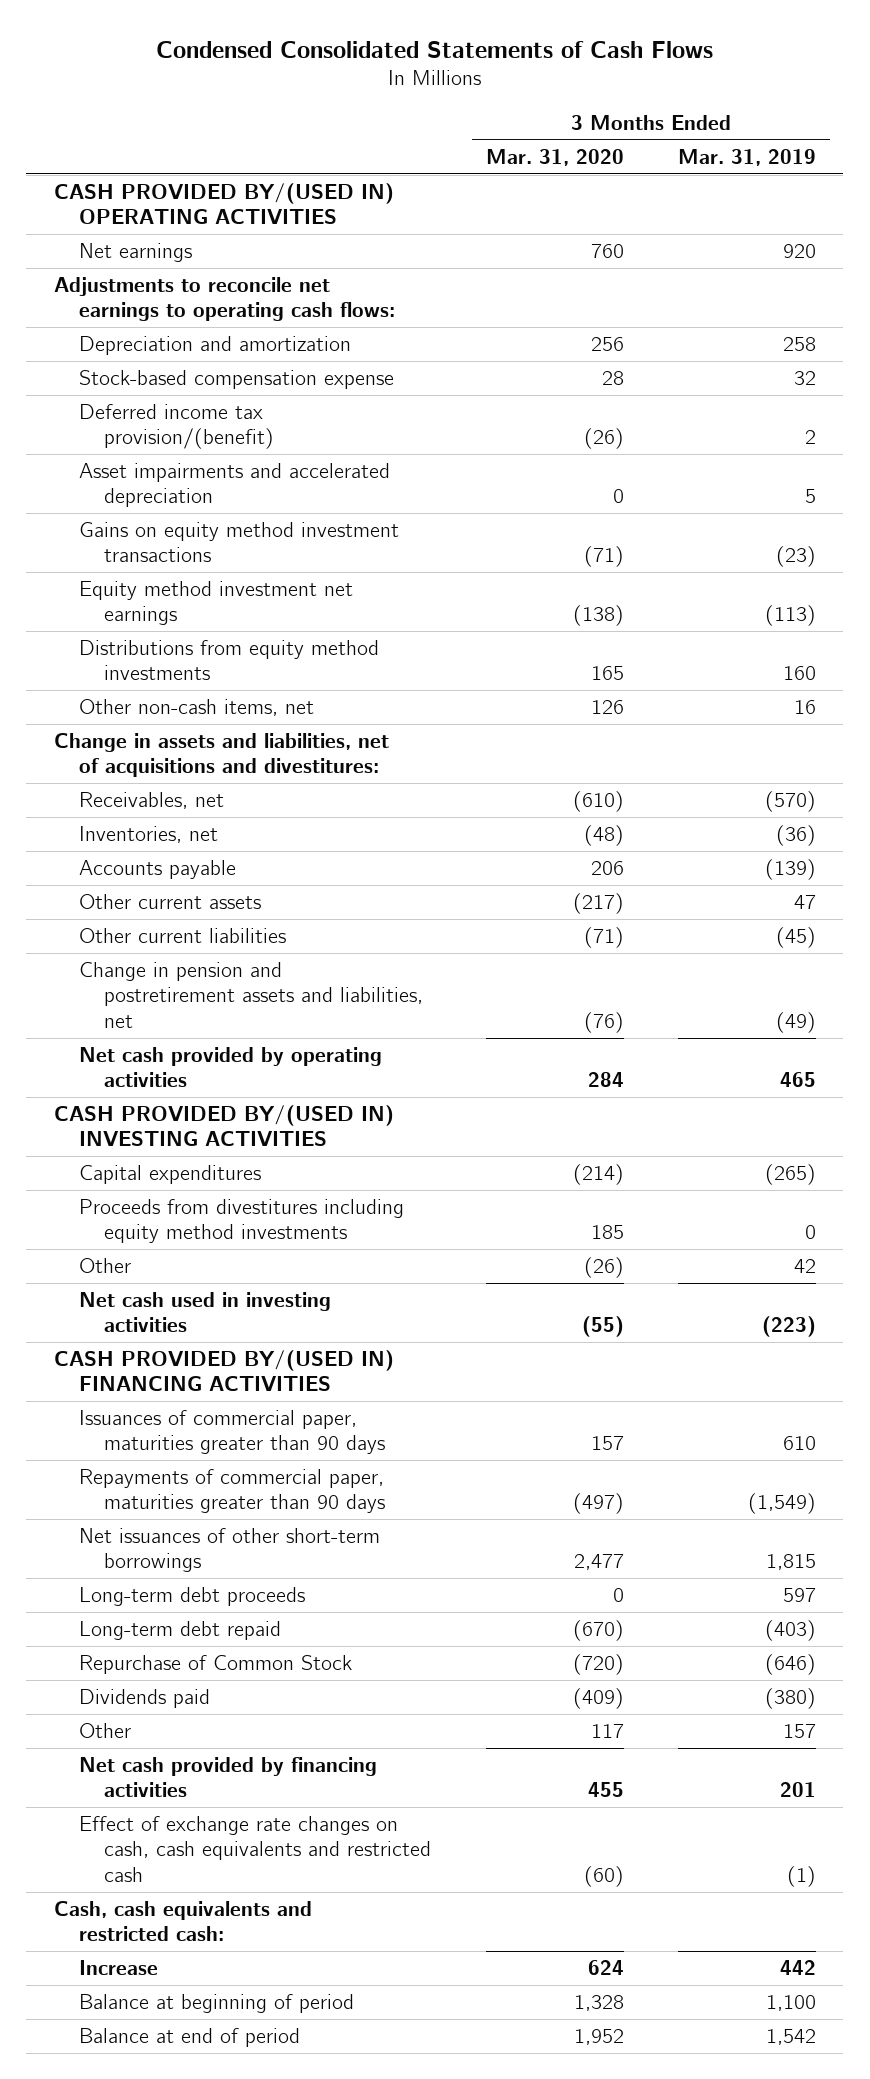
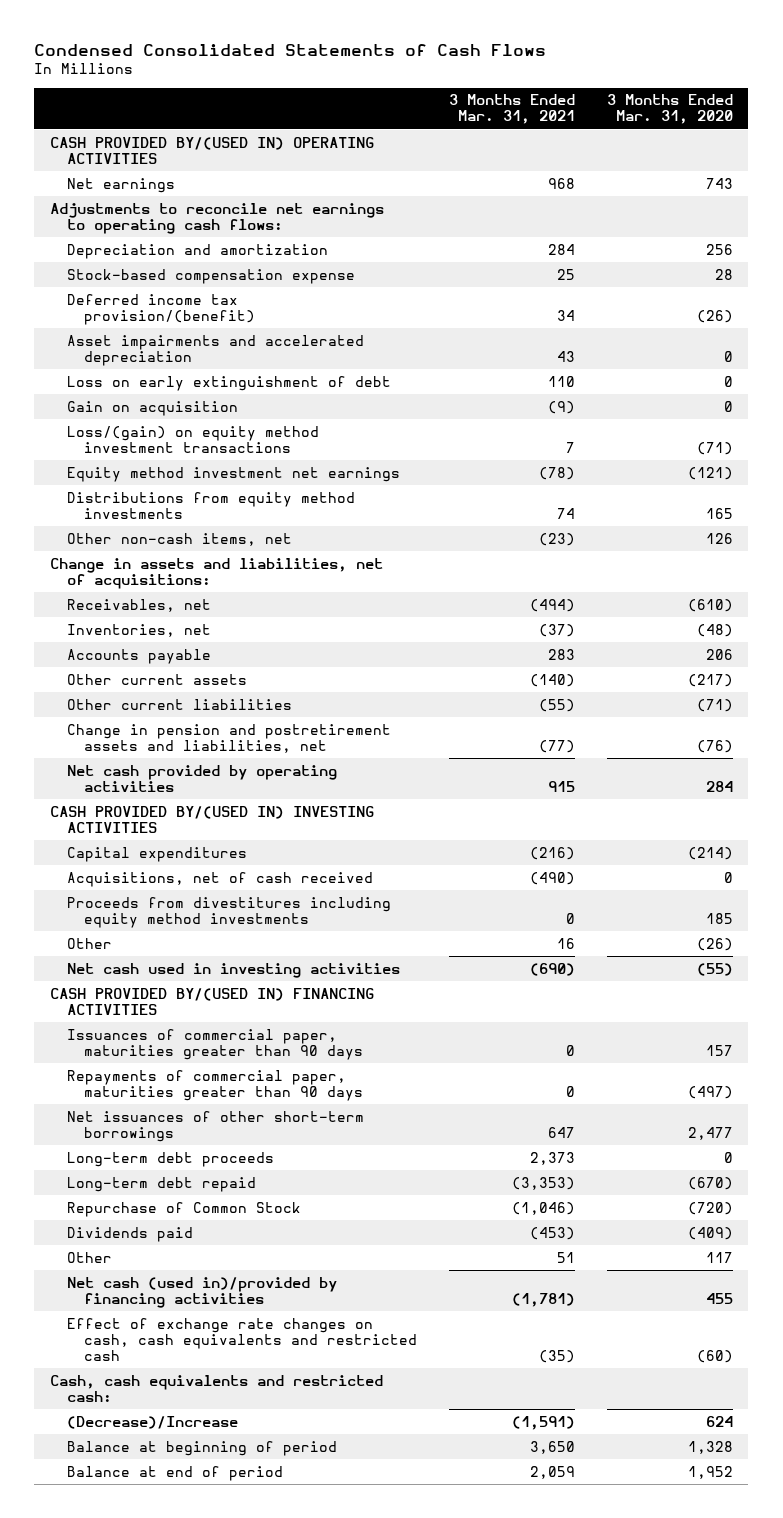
[678,148,817,166] Mar. 31, 2019 -> none
none -> [448,94,575,125] 3 Months Ended Mar. 31, 2021
[590,243,624,258] 760 -> [705,177,733,189] 743
none -> [67,375,392,391] Loss on early extinguishment of debt
none -> [67,400,239,416] Gain on acquisition
[78,521,399,563] Gains on equity method investment transactions -> [67,425,320,453] Loss/(gain) on equity method investment transactions
[572,605,624,627] (138) -> [687,466,733,480] (121)
[53,732,389,778] Change in assets and liabilities, net of acquisitions and divestitures: -> [50,557,384,589] Change in assets and liabilities, net of acquisitions:
none -> [67,871,374,887] Acquisitions, net of cash received
[78,1756,377,1798] Net cash provided by financing activities -> [67,1276,338,1308] Net cash (used in)/provided by financing activities
[78,1959,158,1975] Increase -> [67,1415,239,1429] (Decrease)/Increase

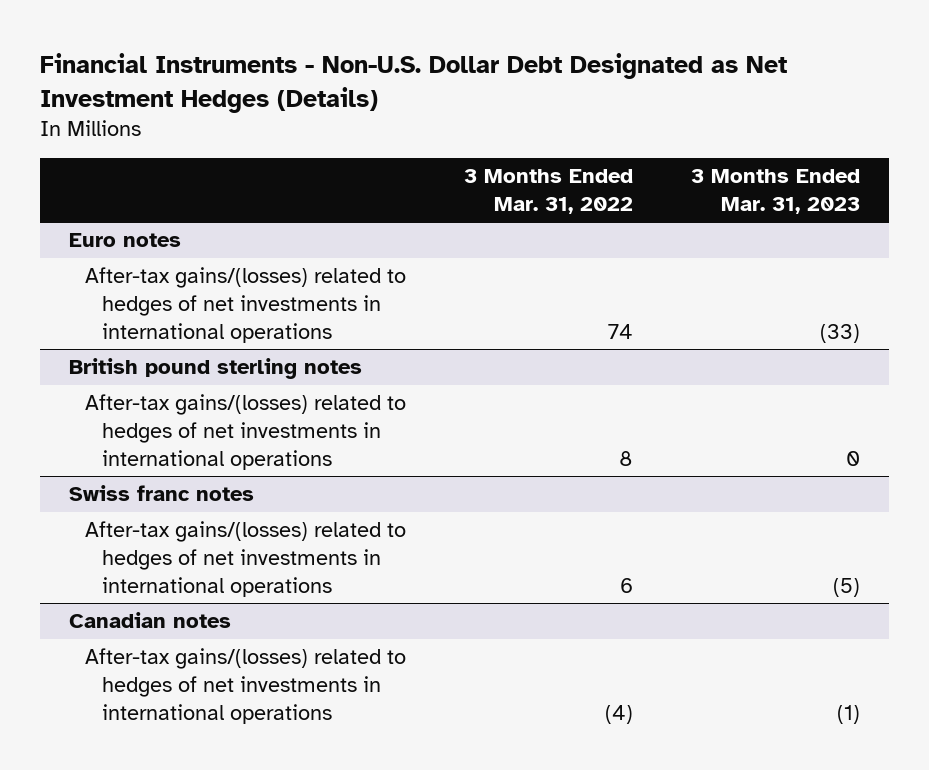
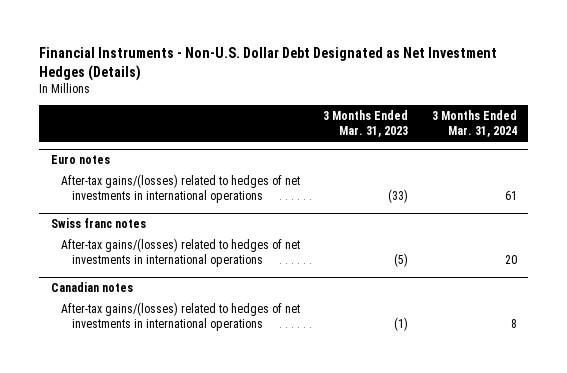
[464,169,634,214] 3 Months Ended Mar. 31, 2022 -> none
none -> [431,110,517,138] 3 Months Ended Mar. 31, 2024
[68,358,362,380] British pound sterling notes -> none
[85,394,407,470] After-tax gains/(losses) related to hedges of net investments in international operations -> none

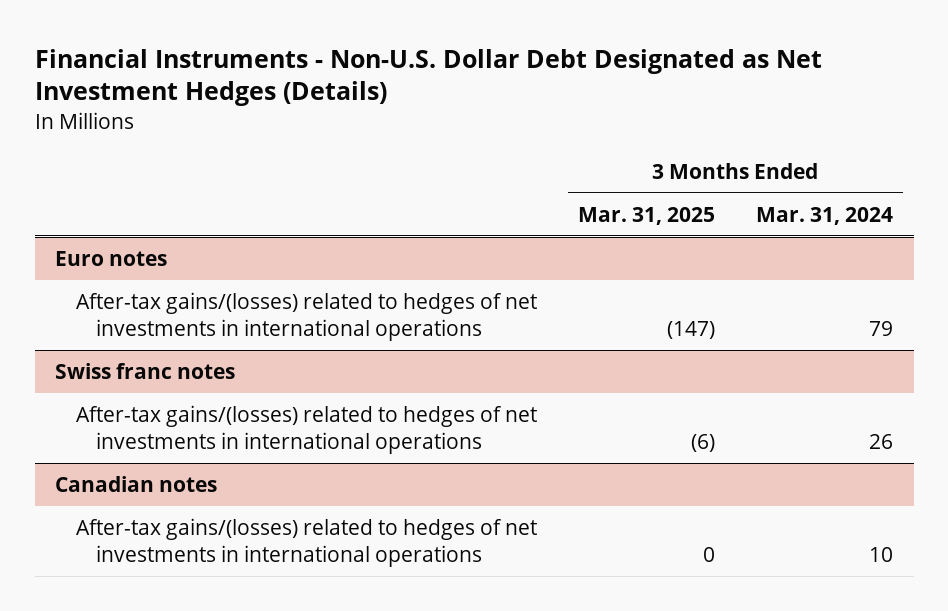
[323,110,409,138] 3 Months Ended Mar. 31, 2023 -> none
none -> [577,206,715,225] Mar. 31, 2025
[504,190,517,200] 61 -> [869,320,894,336] 79
[504,254,517,264] 20 -> [869,433,894,449] 26
[510,318,517,328] 8 -> [869,546,894,562] 10

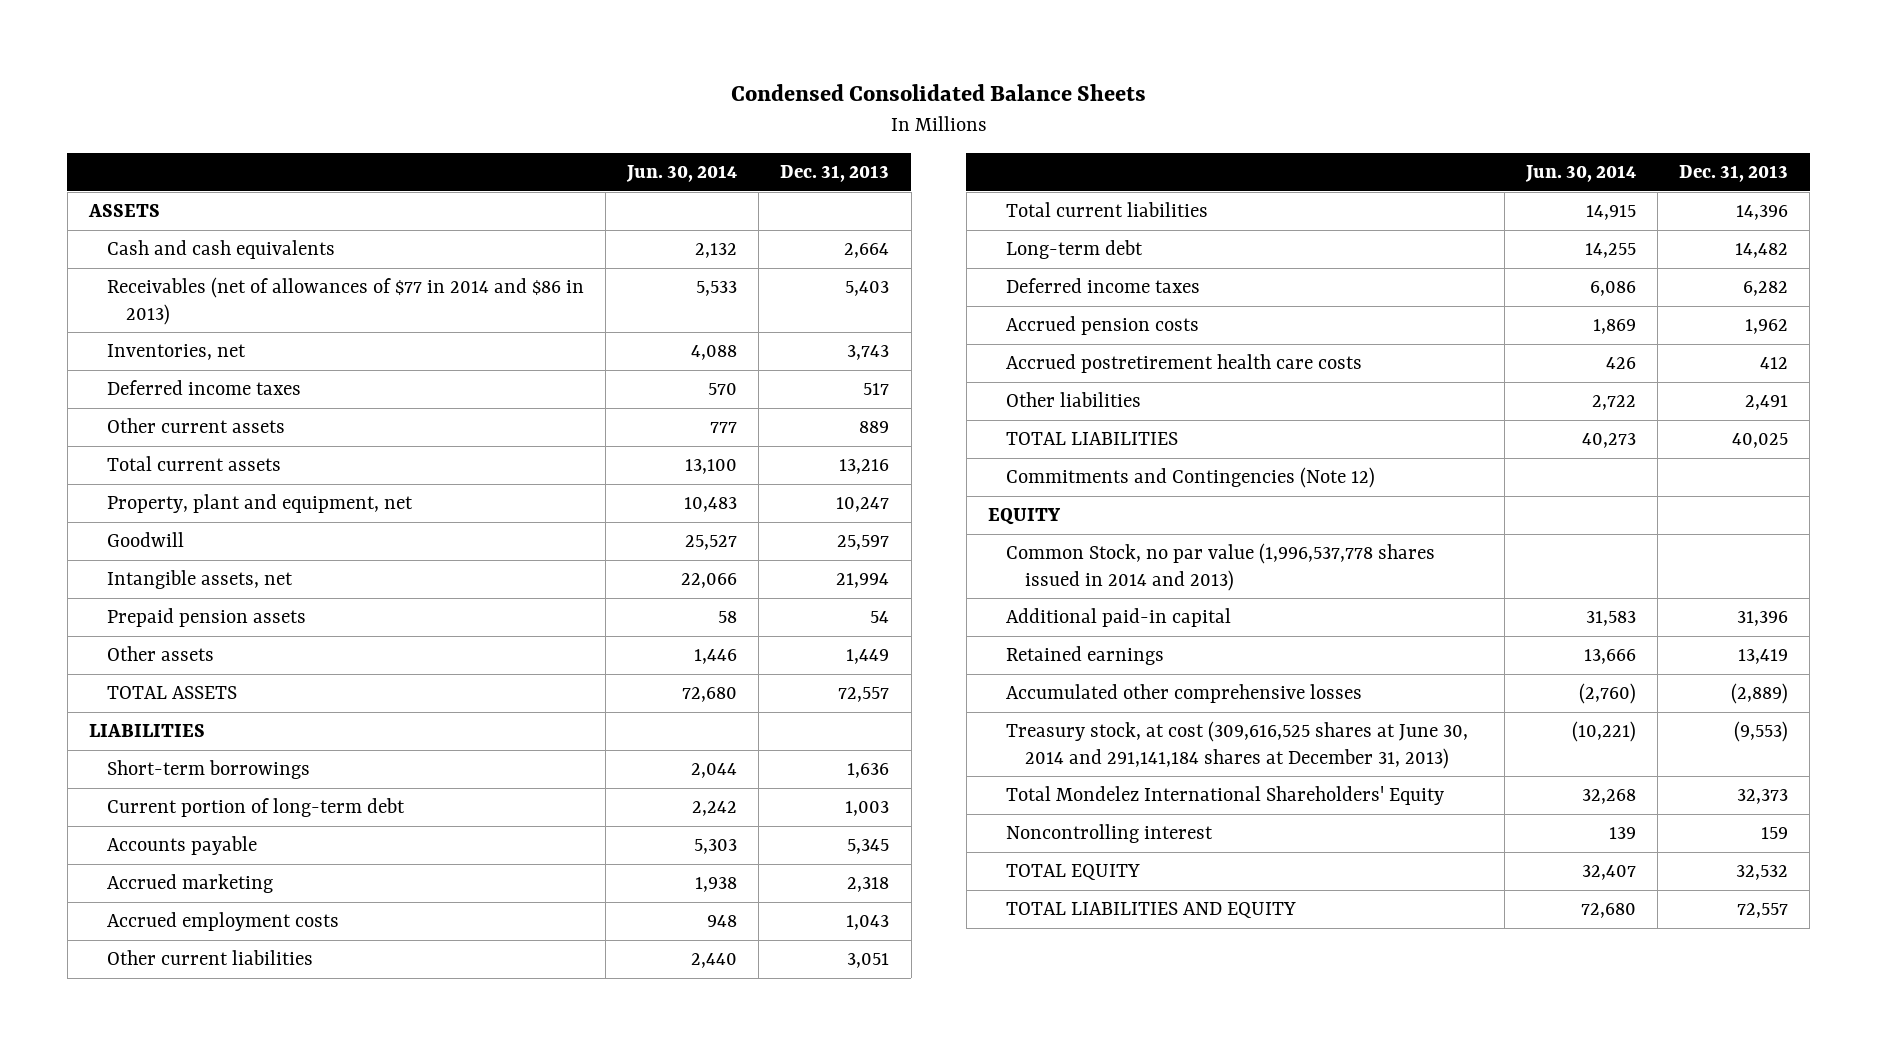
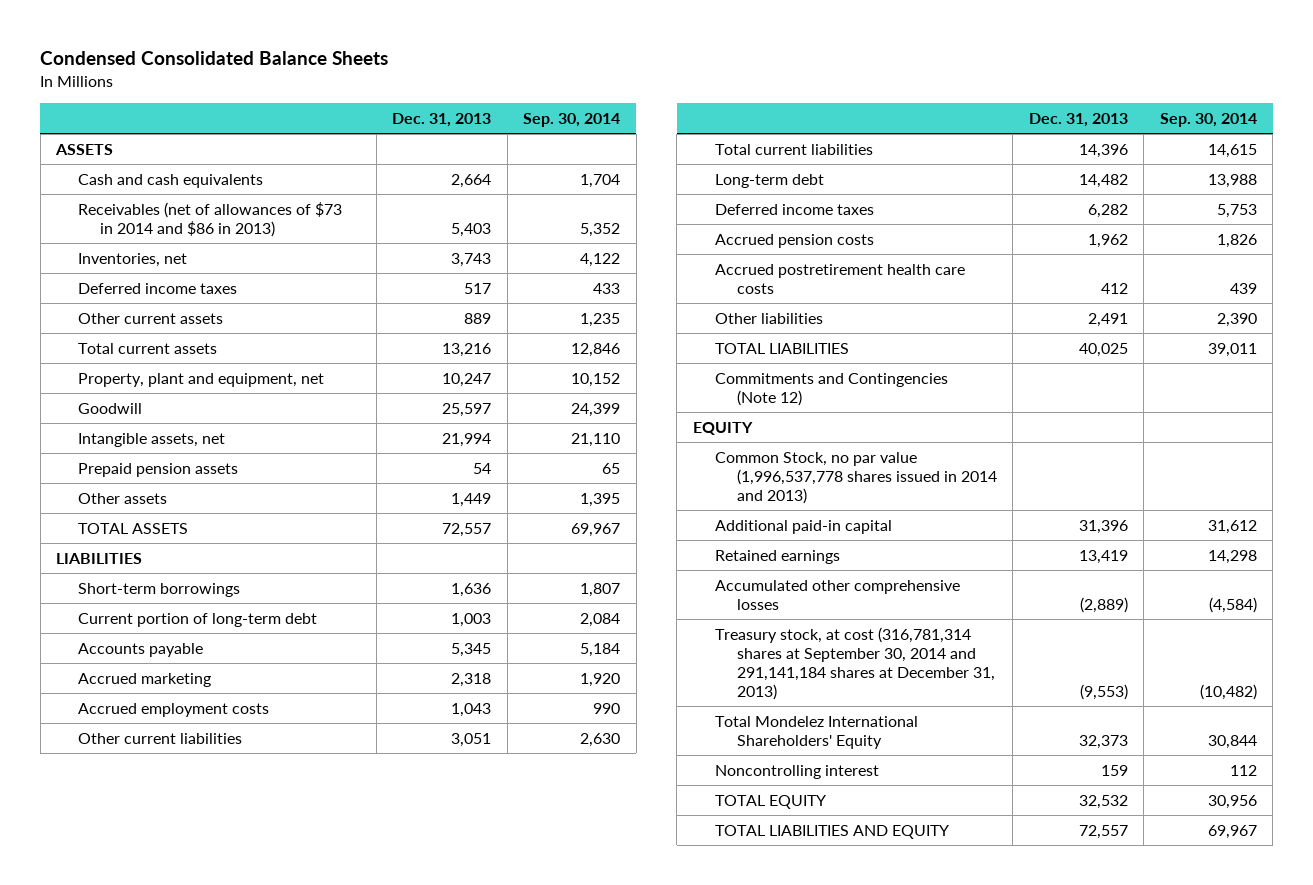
[626,165,738,183] Jun. 30, 2014 -> none
none -> [523,113,621,128] Sep. 30, 2014
[107,277,585,325] Receivables (net of allowances of $77 in 2014 and $86 in 2013) -> [78,201,343,237] Receivables (net of allowances of $73 in 2014 and $86 in 2013)
[1006,721,1469,769] Treasury stock, at cost (309,616,525 shares at June 30, 2014 and 291,141,184 shares at December 31, 2013) -> [714,626,995,700] Treasury stock, at cost (316,781,314 shares at September 30, 2014 and 291,141,184 shares at December 31, 2013)

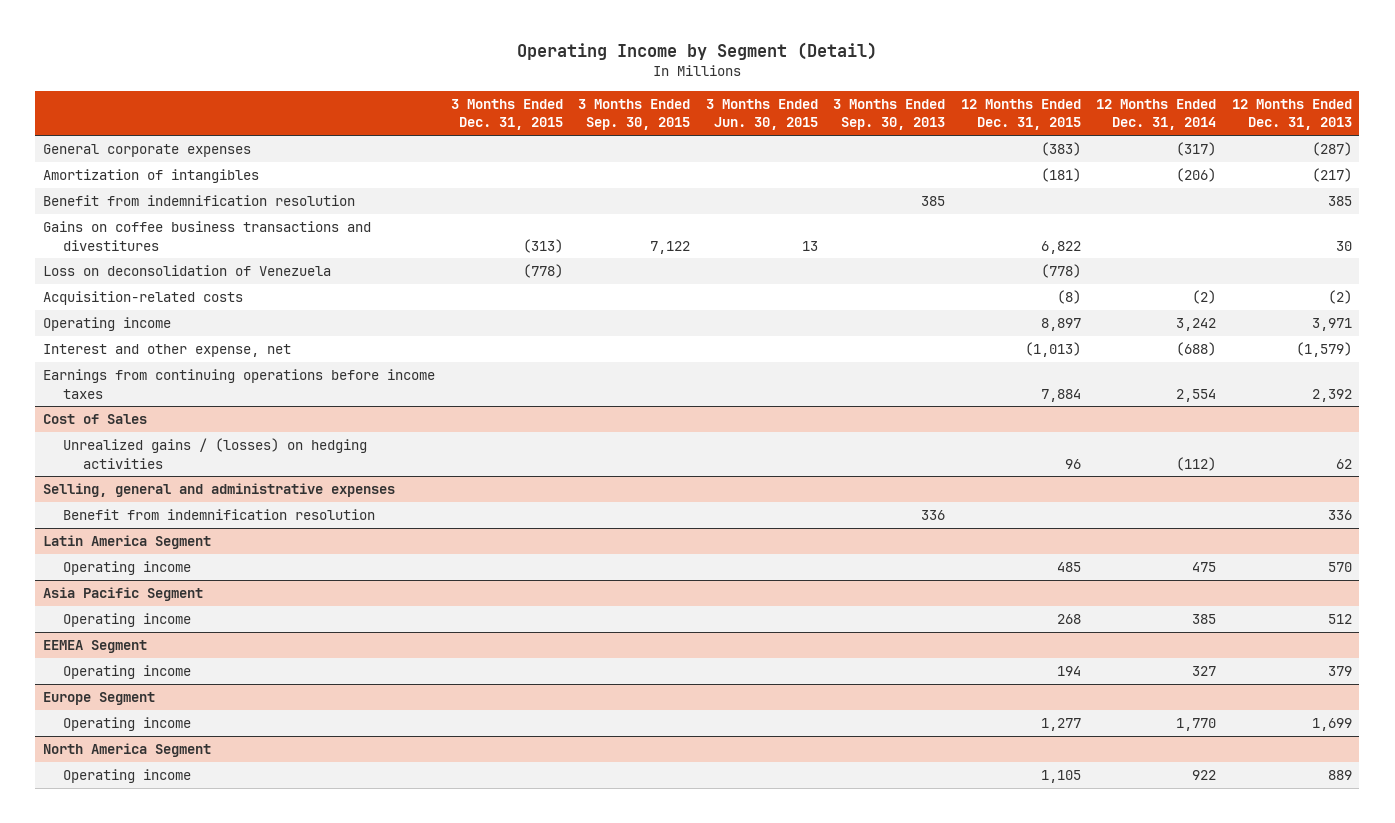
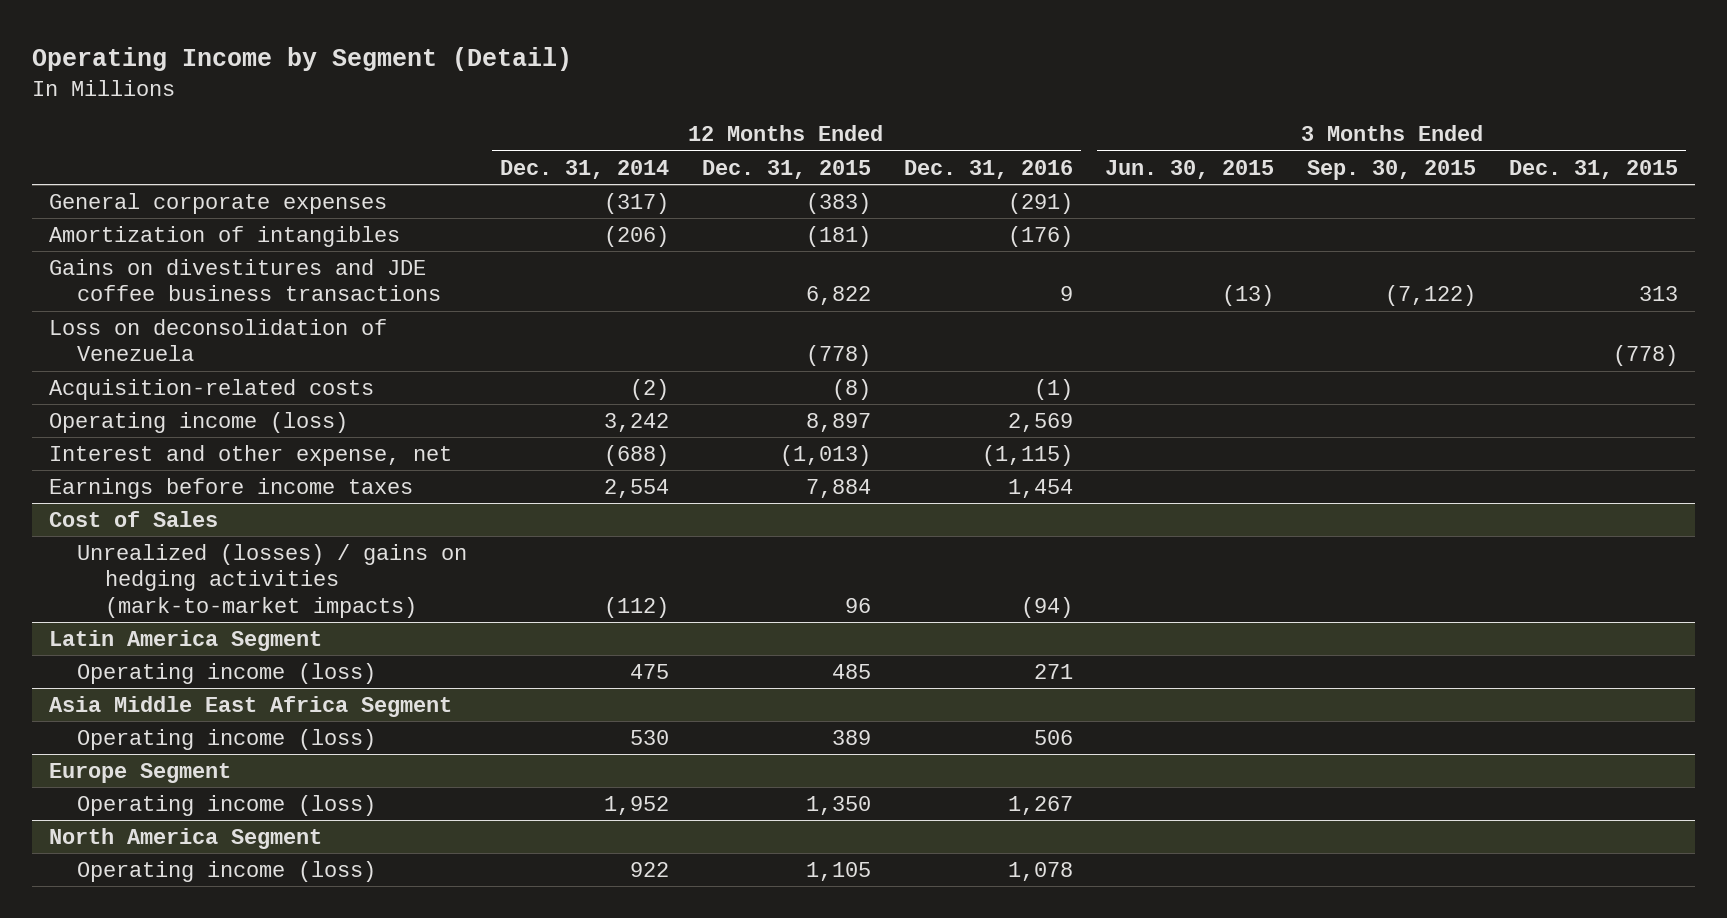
[833,98,946,131] 3 Months Ended Sep. 30, 2013 -> none
[1231,98,1352,131] 12 Months Ended Dec. 31, 2013 -> none
none -> [903,159,1073,179] Dec. 31, 2016
[43,195,356,207] Benefit from indemnification resolution -> none
[43,221,372,251] Gains on coffee business transactions and divestitures -> [48,258,441,302] Gains on divestitures and JDE coffee business transactions
[522,238,563,253] (313) -> [1639,286,1679,302] 313
[650,240,691,254] 7,122 -> [1385,285,1477,307] (7,122)
[801,240,818,251] 13 -> [1222,285,1275,307] (13)
[43,317,172,332] Operating income -> [48,411,348,433] Operating income (loss)
[43,369,436,399] Earnings from continuing operations before income taxes -> [48,477,413,499] Earnings before income taxes
[43,483,396,498] Selling, general and administrative expenses -> none
[62,509,375,521] Benefit from indemnification resolution -> none
[62,438,367,469] Unrealized gains / (losses) on hedging activities -> [76,543,467,618] Unrealized (losses) / gains on hedging activities (mark-to-market impacts)
[43,587,204,602] Asia Pacific Segment -> none
[43,640,148,654] EEMEA Segment -> none
[62,665,191,680] Operating income -> none
[62,561,191,576] Operating income -> [76,662,376,684] Operating income (loss)
none -> [48,695,452,717] Asia Middle East Africa Segment
[62,613,191,628] Operating income -> [76,728,376,750] Operating income (loss)
[1056,614,1081,625] 268 -> [831,729,871,745] 389
[1192,614,1217,625] 385 -> [629,729,669,745] 530
[62,717,191,732] Operating income -> [76,794,376,816] Operating income (loss)
[1040,718,1081,732] 1,277 -> [805,795,871,815] 1,350
[1176,718,1217,732] 1,770 -> [603,795,669,815] 1,952
[62,769,191,784] Operating income -> [76,860,376,882] Operating income (loss)

